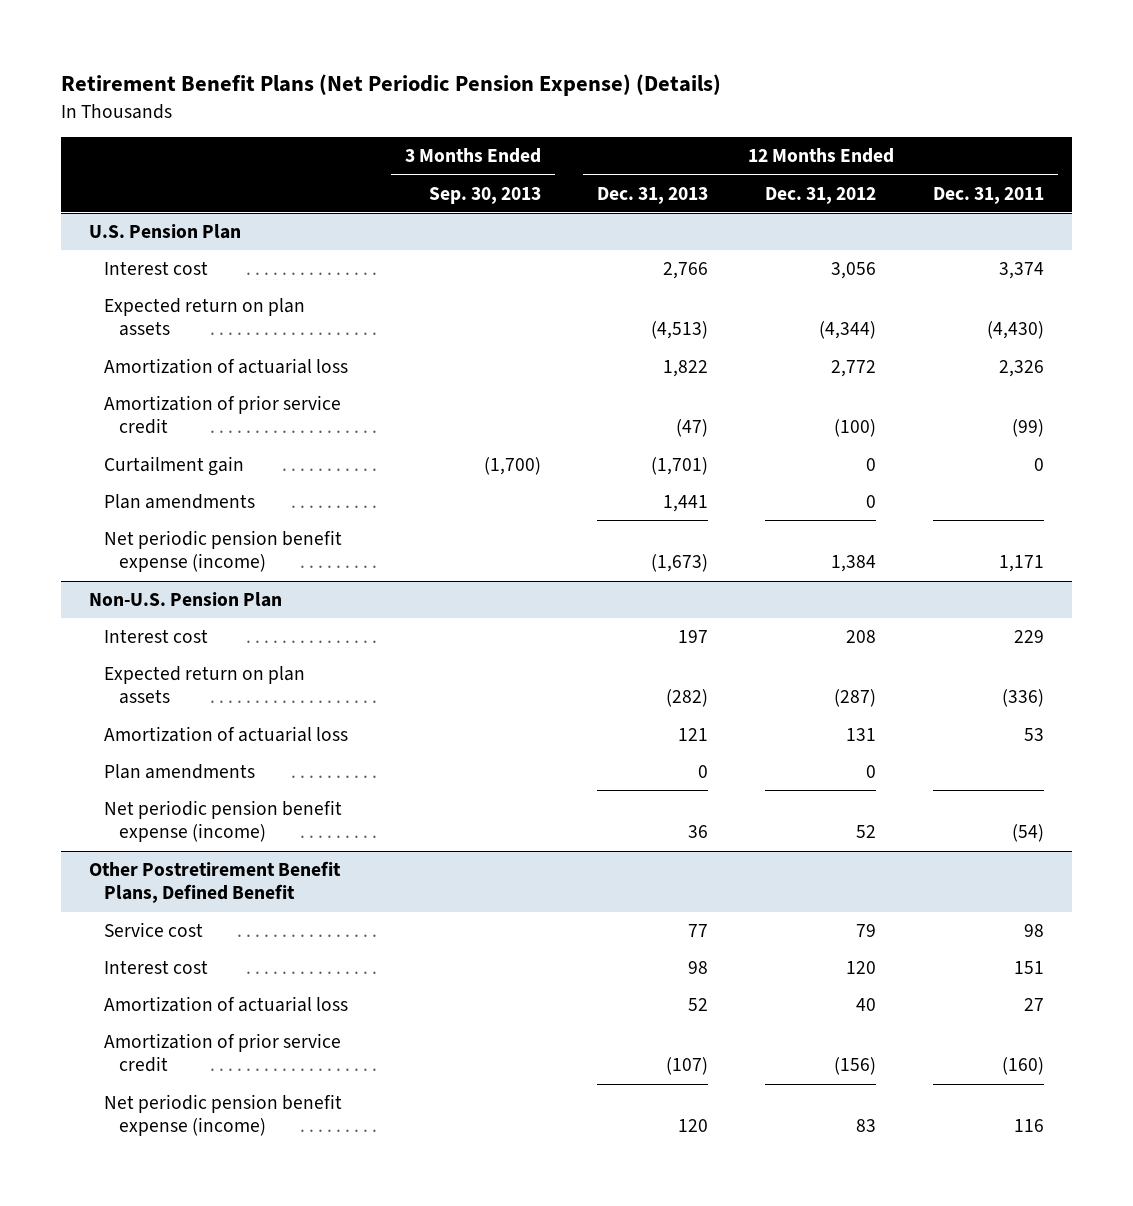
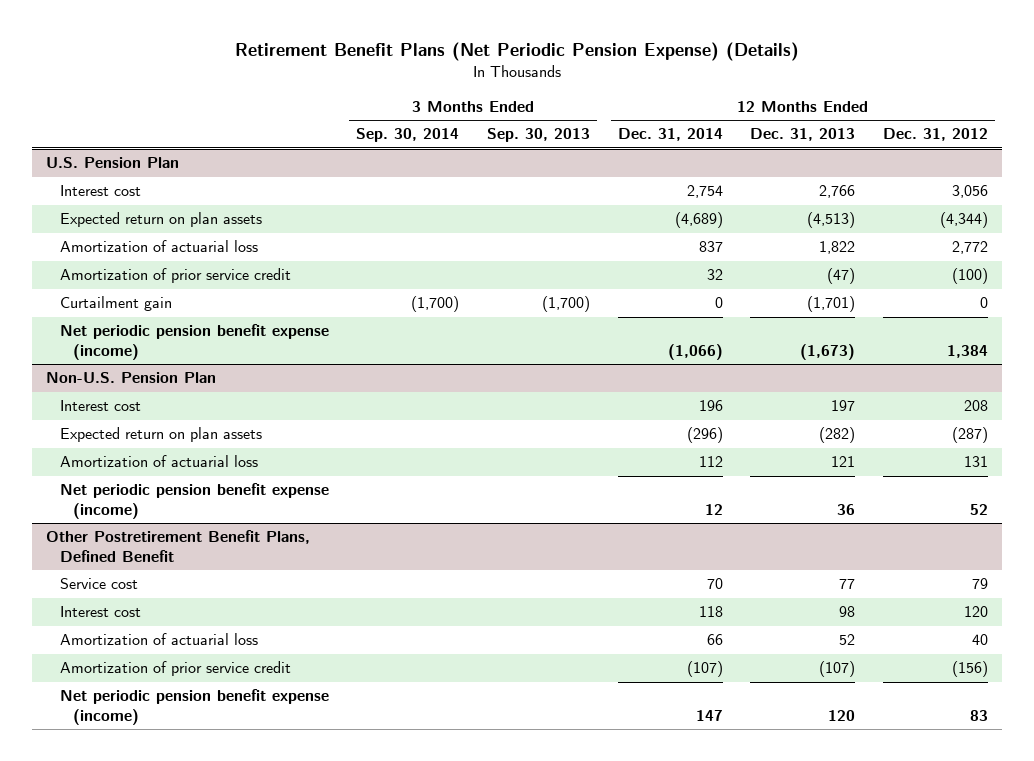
[932,186,1044,204] Dec. 31, 2011 -> none
none -> [356,128,460,143] Sep. 30, 2014
none -> [617,128,723,142] Dec. 31, 2014
[104,494,256,510] Plan amendments -> none
[104,764,256,780] Plan amendments -> none

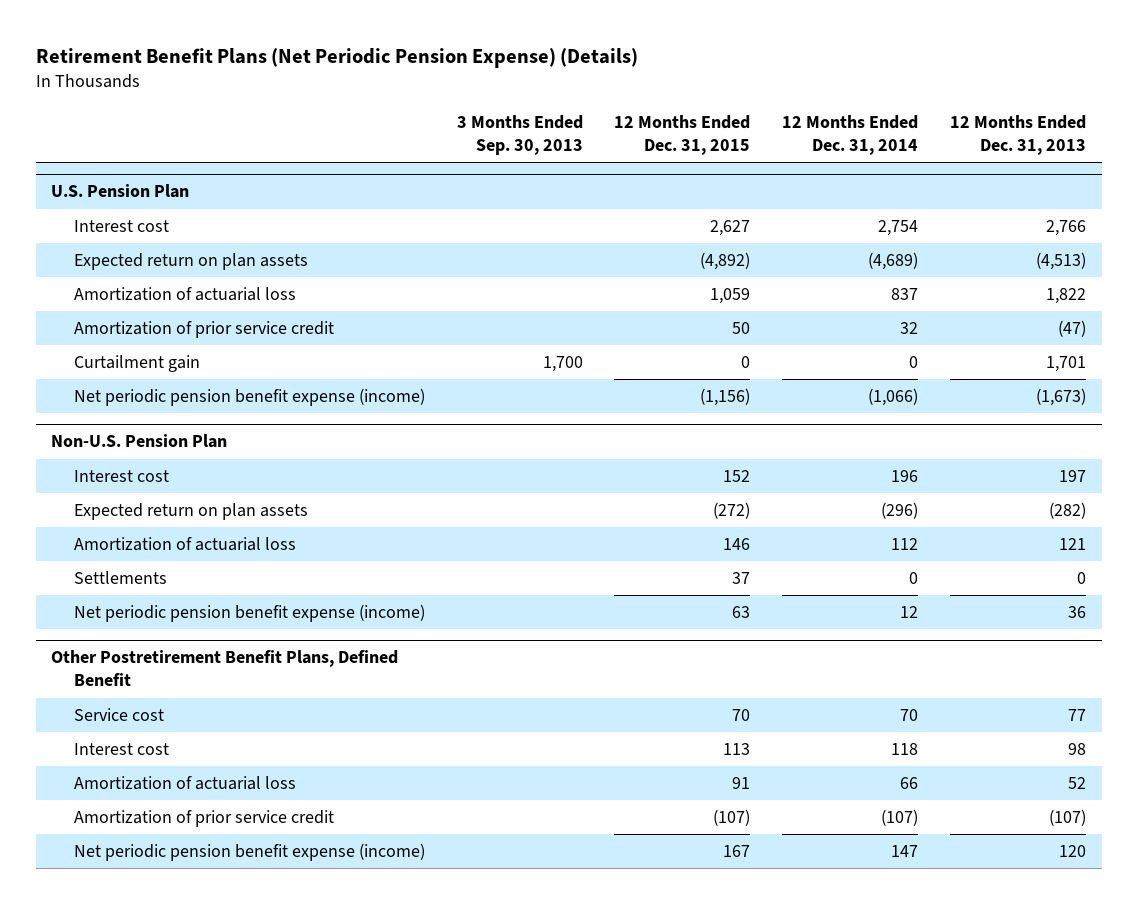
[356,128,460,143] Sep. 30, 2014 -> none
[882,128,988,142] Dec. 31, 2012 -> none
none -> [614,114,751,155] 12 Months Ended Dec. 31, 2015
[541,296,590,313] (1,700) -> [542,355,583,372] 1,700
[807,296,856,313] (1,701) -> [1045,355,1086,372] 1,701
none -> [73,570,167,584] Settlements

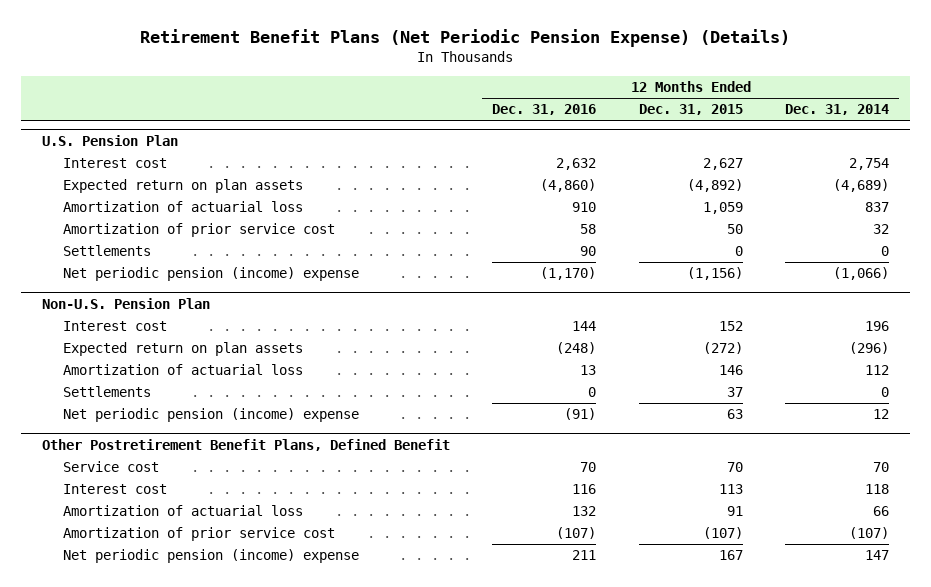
[456,114,583,155] 3 Months Ended Sep. 30, 2013 -> none
[949,114,1086,155] 12 Months Ended Dec. 31, 2013 -> none
none -> [492,104,597,116] Dec. 31, 2016
[73,354,200,372] Curtailment gain -> none
[73,320,334,338] Amortization of prior service credit -> [63,223,336,238] Amortization of prior service cost
none -> [63,245,152,257] Settlements
[73,387,425,406] Net periodic pension benefit expense (income) -> [63,267,360,282] Net periodic pension (income) expense
[73,603,425,622] Net periodic pension benefit expense (income) -> [63,408,360,423] Net periodic pension (income) expense
[73,809,334,827] Amortization of prior service credit -> [63,527,336,542] Amortization of prior service cost
[73,842,425,861] Net periodic pension benefit expense (income) -> [63,549,360,564] Net periodic pension (income) expense

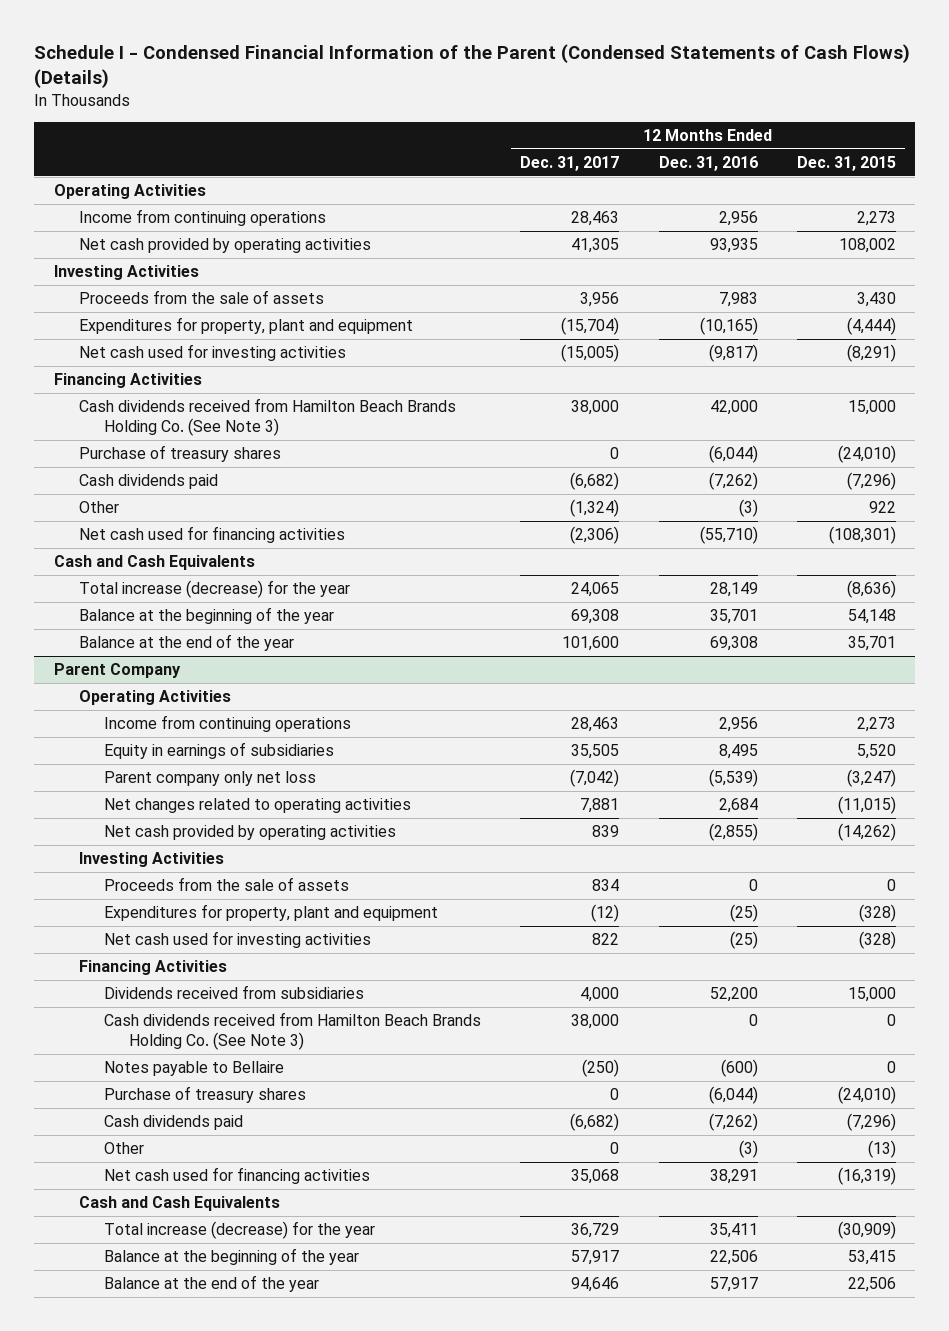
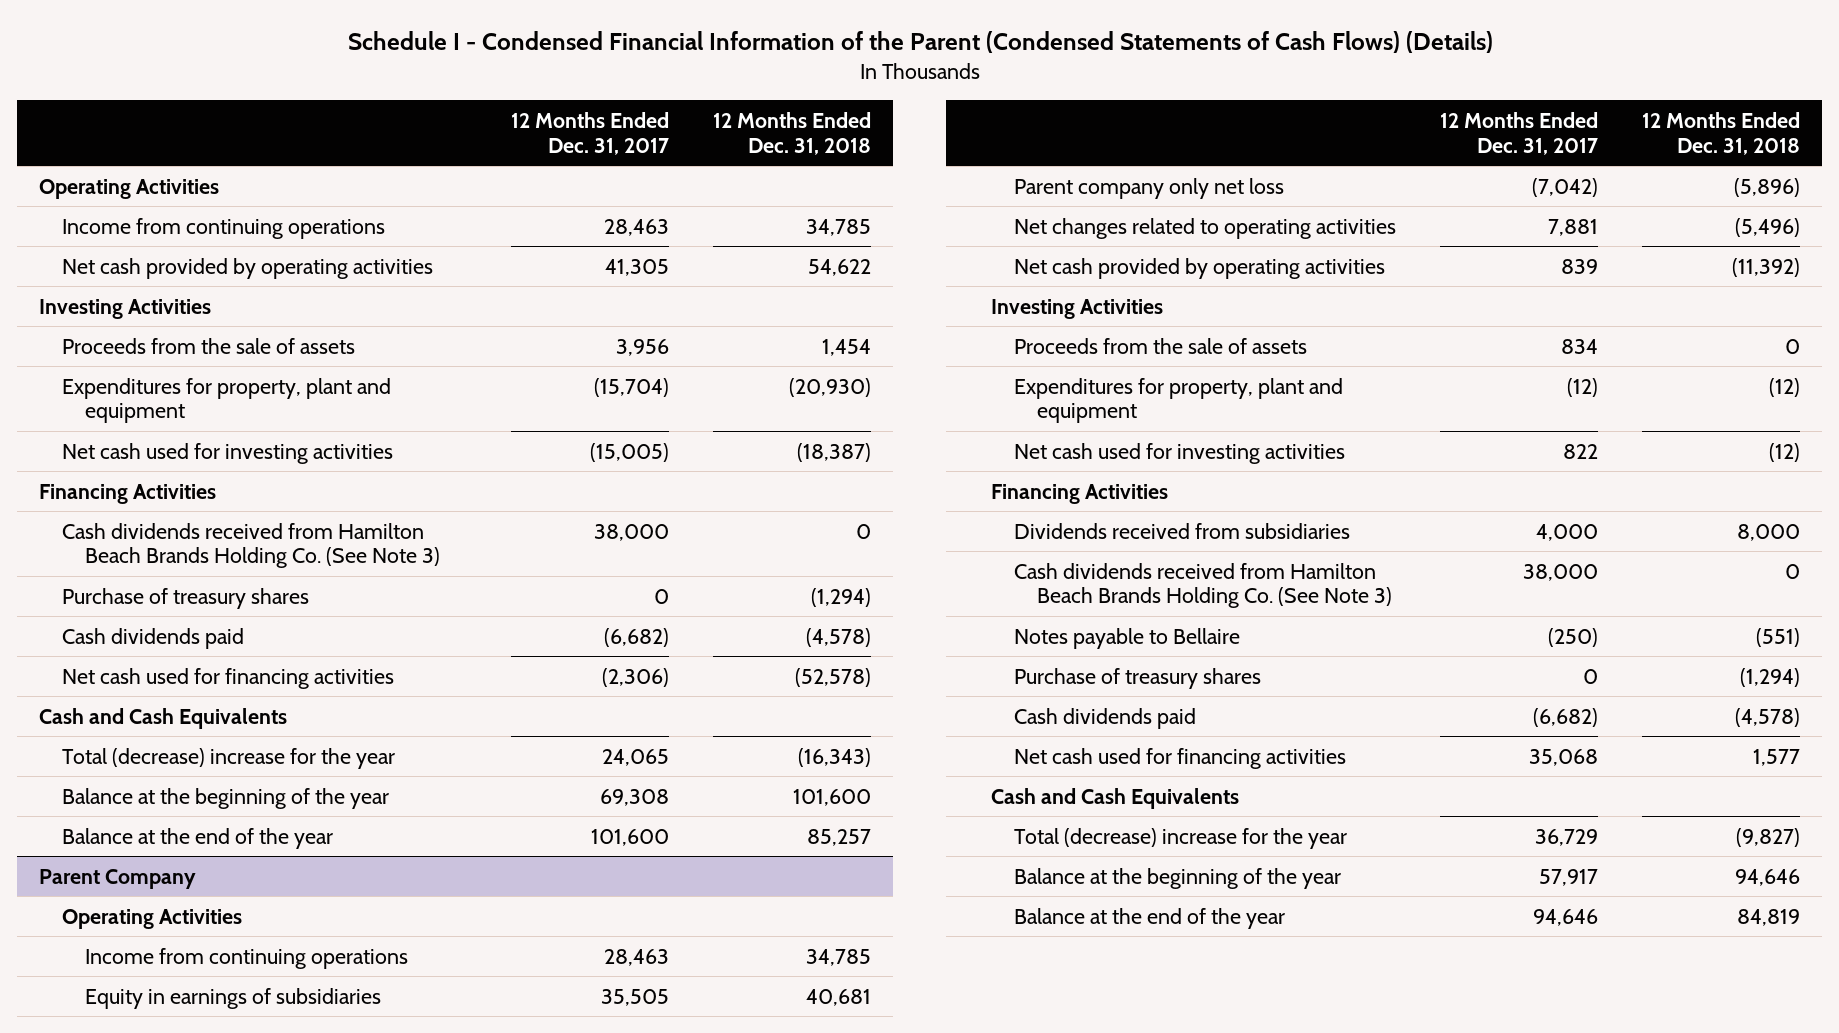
[658,156,758,172] Dec. 31, 2016 -> none
[796,156,896,172] Dec. 31, 2015 -> none
none -> [713,112,872,155] 12 Months Ended Dec. 31, 2018
[78,501,119,514] Other -> none
[78,580,350,599] Total increase (decrease) for the year -> [62,747,396,769] Total (decrease) increase for the year
[104,1142,145,1155] Other -> none
[104,1221,376,1240] Total increase (decrease) for the year -> [1014,827,1348,849] Total (decrease) increase for the year

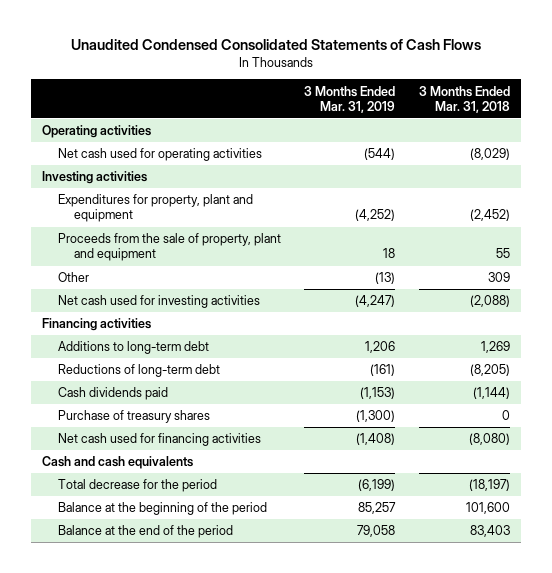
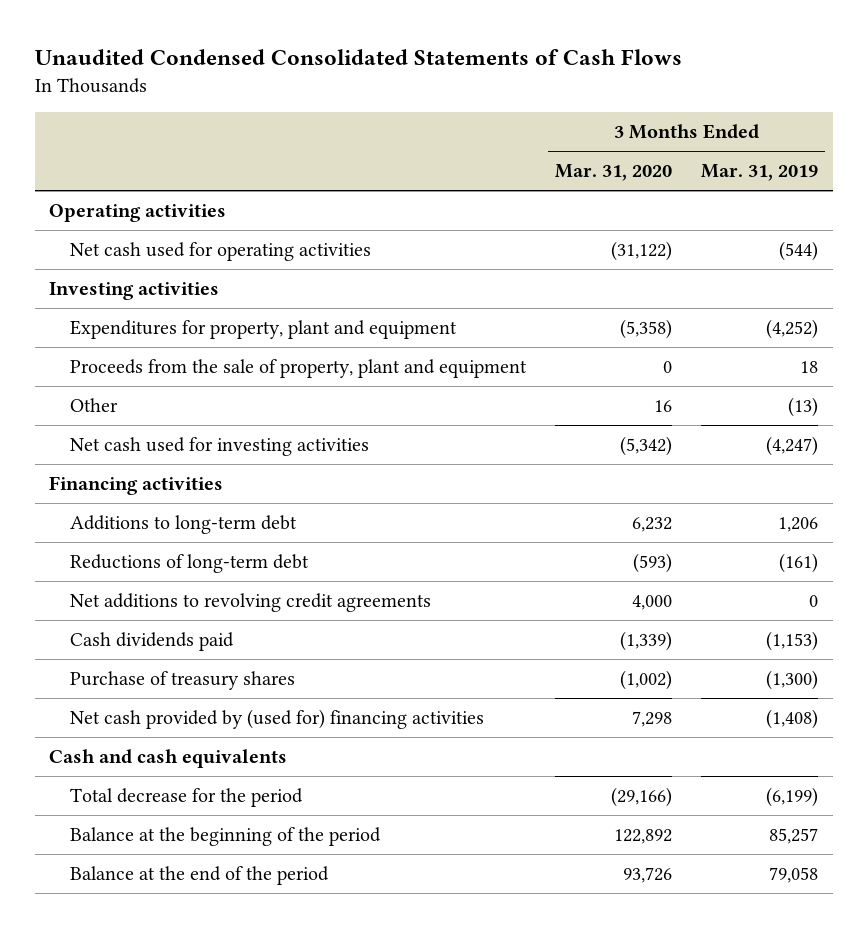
[418,85,510,113] 3 Months Ended Mar. 31, 2018 -> none
none -> [554,163,672,181] Mar. 31, 2020
none -> [69,592,431,612] Net additions to revolving credit agreements
[58,433,262,447] Net cash used for financing activities -> [69,708,484,729] Net cash provided by (used for) financing activities

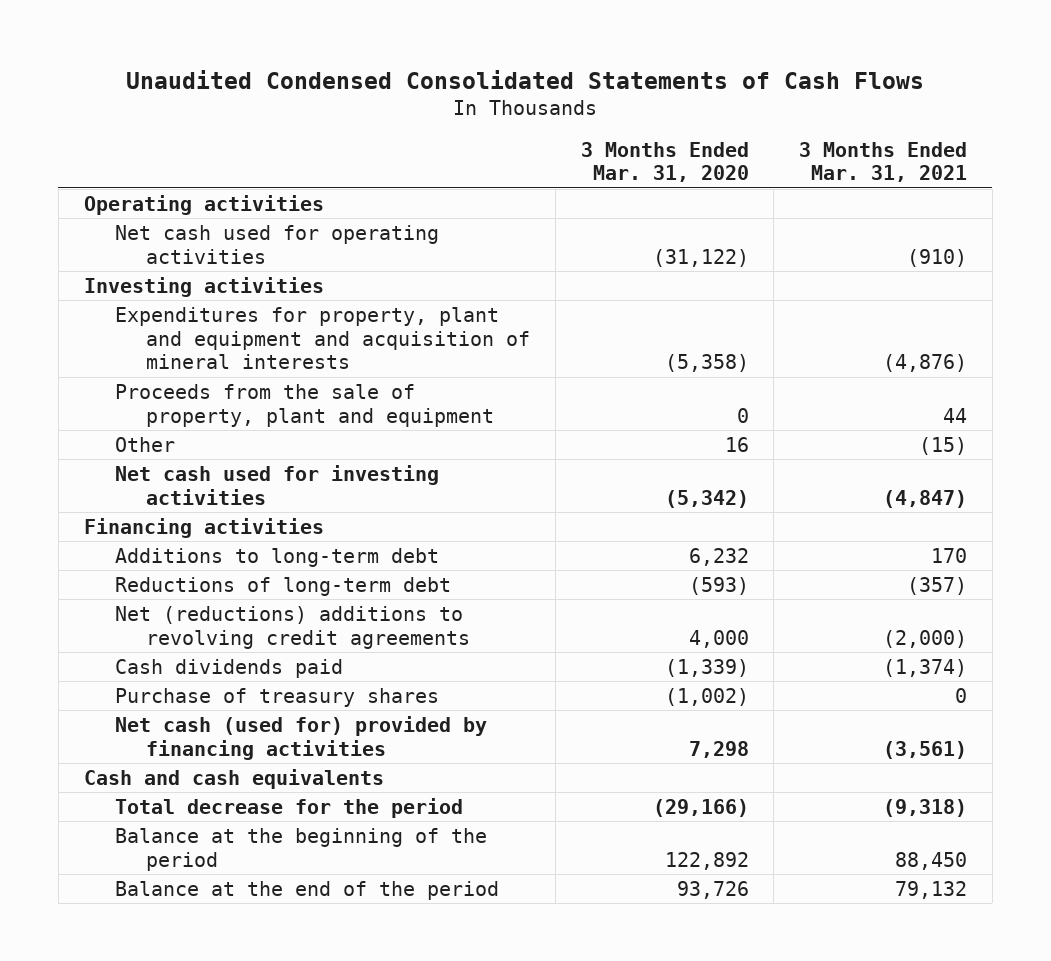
[701,163,819,181] Mar. 31, 2019 -> none
none -> [799,141,968,183] 3 Months Ended Mar. 31, 2021
[69,319,457,339] Expenditures for property, plant and equipment -> [114,306,530,370] Expenditures for property, plant and equipment and acquisition of mineral interests
[69,592,431,612] Net additions to revolving credit agreements -> [114,605,470,649] Net (reductions) additions to revolving credit agreements
[69,708,484,729] Net cash provided by (used for) financing activities -> [114,715,487,760] Net cash (used for) provided by financing activities

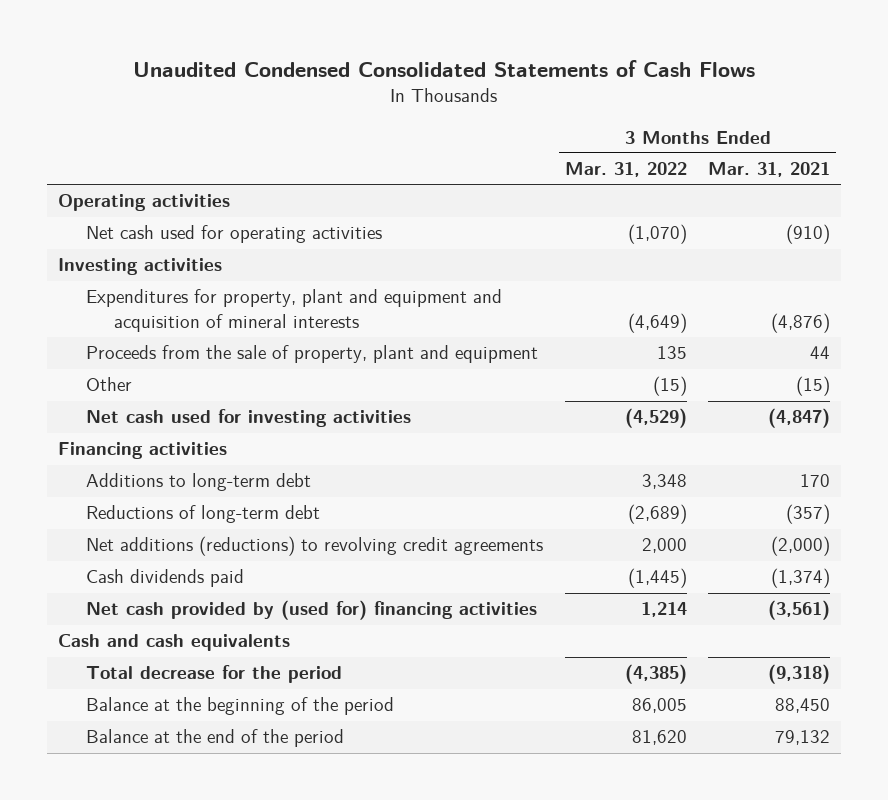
[580,141,749,183] 3 Months Ended Mar. 31, 2020 -> none
none -> [564,162,687,178] Mar. 31, 2022
[114,605,470,649] Net (reductions) additions to revolving credit agreements -> [86,536,544,557] Net additions (reductions) to revolving credit agreements
[114,687,439,707] Purchase of treasury shares -> none
[114,715,487,760] Net cash (used for) provided by financing activities -> [86,600,538,621] Net cash provided by (used for) financing activities

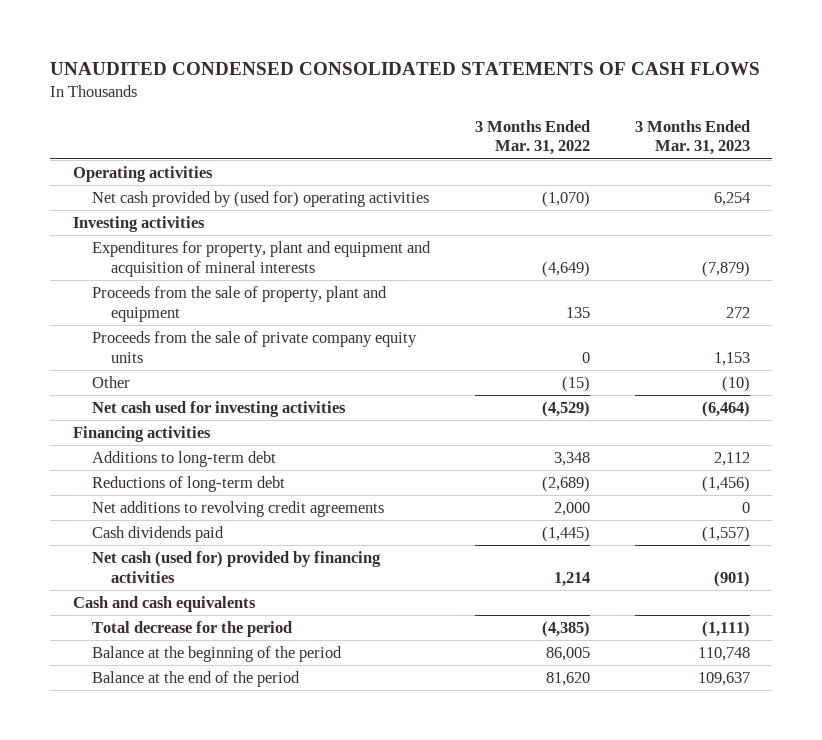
[133,59,756,77] Unaudited Condensed Consolidated Statements of Cash Flows -> [50,62,761,76] UNAUDITED CONDENSED CONSOLIDATED STATEMENTS OF CASH FLOWS
[708,162,831,178] Mar. 31, 2021 -> none
none -> [634,119,750,156] 3 Months Ended Mar. 31, 2023
[86,225,383,244] Net cash used for operating activities -> [91,190,429,207] Net cash provided by (used for) operating activities
none -> [91,330,417,363] Proceeds from the sale of private company equity units
[86,536,544,557] Net additions (reductions) to revolving credit agreements -> [91,500,384,517] Net additions to revolving credit agreements
[86,600,538,621] Net cash provided by (used for) financing activities -> [91,550,381,583] Net cash (used for) provided by financing activities

